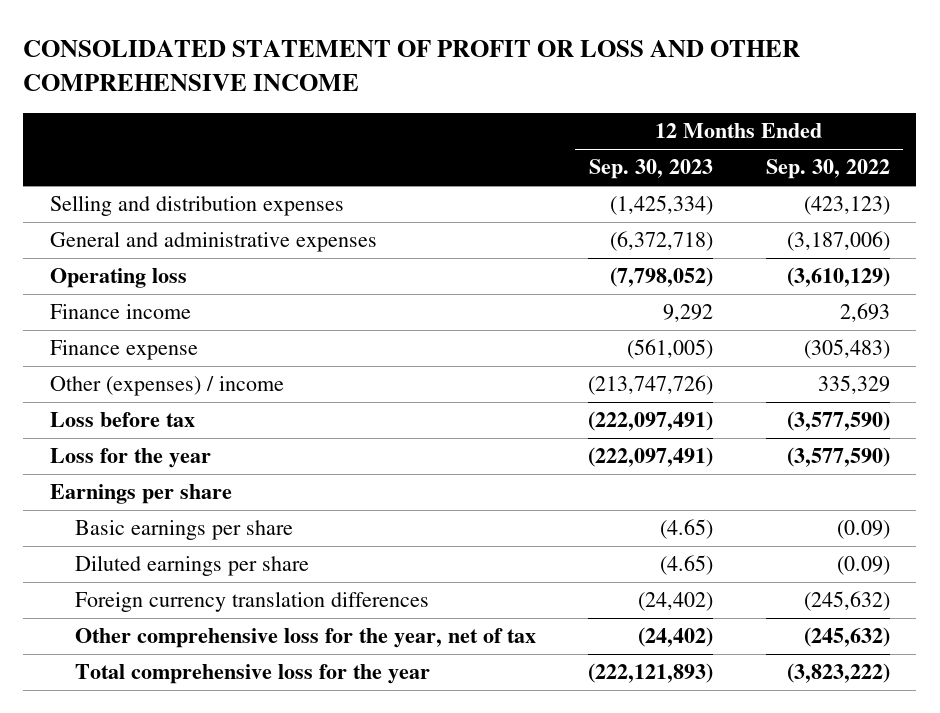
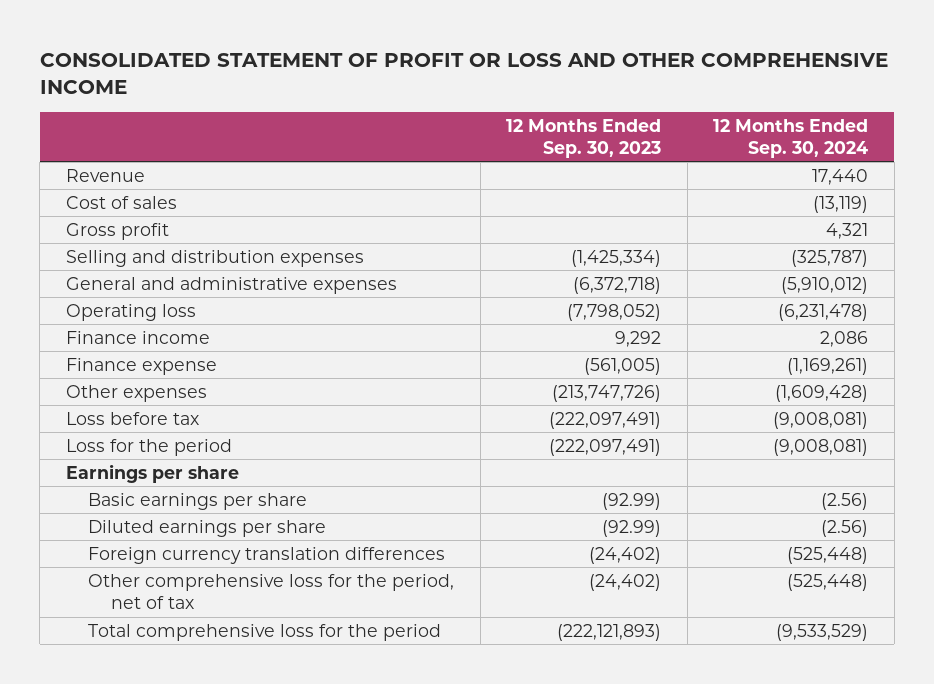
[765,159,890,180] Sep. 30, 2022 -> none
none -> [713,118,869,158] 12 Months Ended Sep. 30, 2024
none -> [65,168,145,182] Revenue
none -> [65,195,177,209] Cost of sales
none -> [65,222,169,240] Gross profit
[49,376,284,397] Other (expenses) / income -> [65,384,207,402] Other expenses
[49,448,211,469] Loss for the year -> [65,438,232,456] Loss for the period
[660,519,714,540] (4.65) -> [602,492,662,510] (92.99)
[660,555,714,576] (4.65) -> [602,519,662,537] (92.99)
[74,628,536,649] Other comprehensive loss for the year, net of tax -> [88,573,455,610] Other comprehensive loss for the period, net of tax
[74,664,430,685] Total comprehensive loss for the year -> [88,623,442,641] Total comprehensive loss for the period

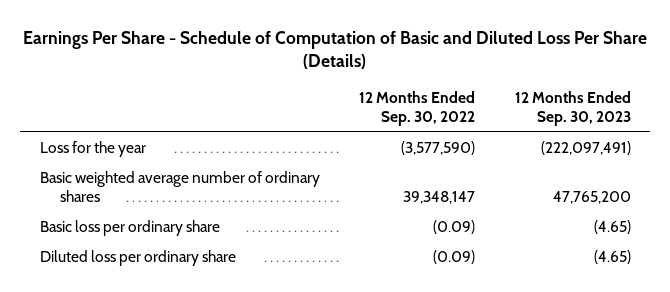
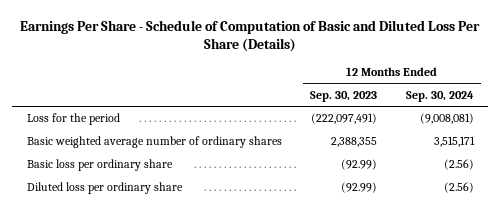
[359,91,476,127] 12 Months Ended Sep. 30, 2022 -> none
none -> [405,90,474,102] Sep. 30, 2024
[39,141,146,158] Loss for the year -> [26,113,120,126] Loss for the period
[552,191,631,205] 47,765,200 -> [331,137,378,148] 2,388,355
[593,220,631,235] (4.65) -> [341,159,378,171] (92.99)
[593,250,631,265] (4.65) -> [341,182,378,194] (92.99)

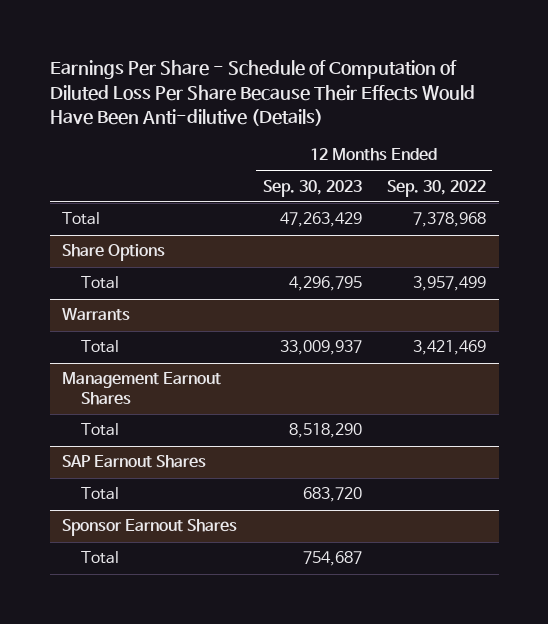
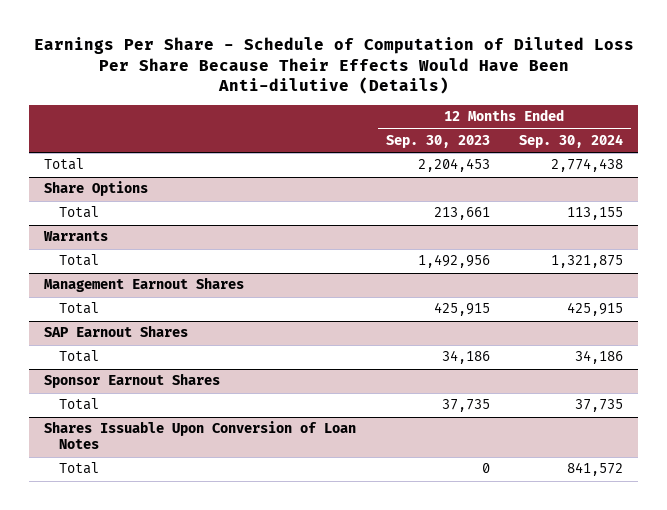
[387,179,487,197] Sep. 30, 2022 -> none
none -> [519,133,624,148] Sep. 30, 2024
[279,212,362,228] 47,263,429 -> [417,158,490,173] 2,204,453
[288,276,362,292] 4,296,795 -> [433,207,490,221] 213,661
[279,340,362,356] 33,009,937 -> [417,254,490,269] 1,492,956
[288,423,362,439] 8,518,290 -> [433,302,490,317] 425,915
[302,487,362,503] 683,720 -> [441,350,490,365] 34,186
[302,551,362,567] 754,687 -> [441,399,490,413] 37,735
none -> [44,421,357,450] Shares Issuable Upon Conversion of Loan Notes
none -> [58,462,99,475] Total

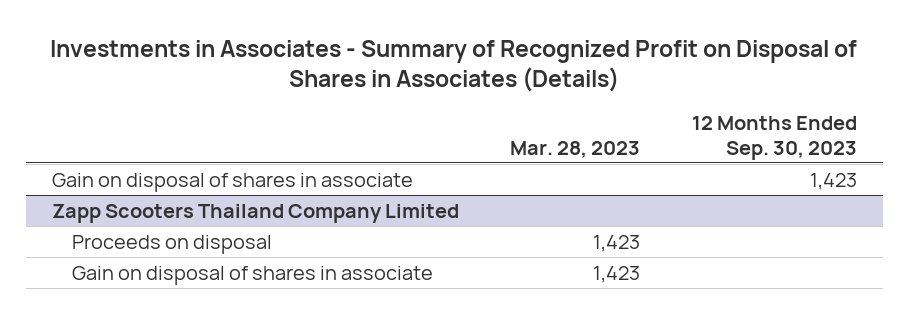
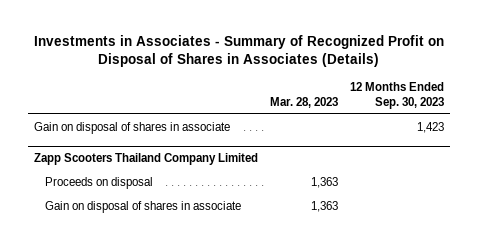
[593,234,641,252] 1,423 -> [311,176,339,188] 1,363
[593,265,641,283] 1,423 -> [311,200,339,212] 1,363

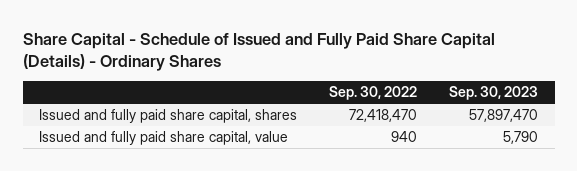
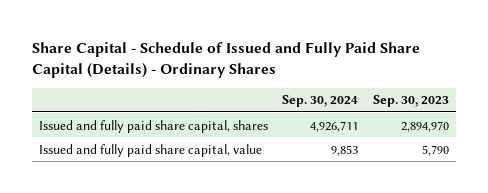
[329,86,418,101] Sep. 30, 2022 -> none
none -> [282,95,359,108] Sep. 30, 2024
[469,109,539,123] 57,897,470 -> [400,120,449,132] 2,894,970

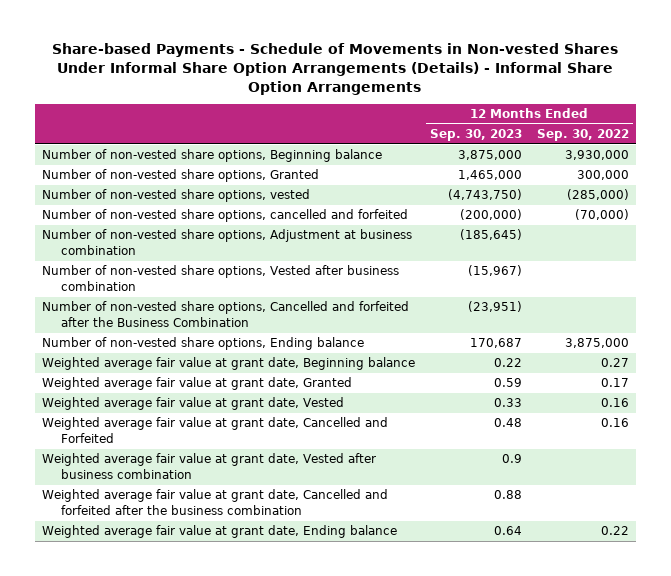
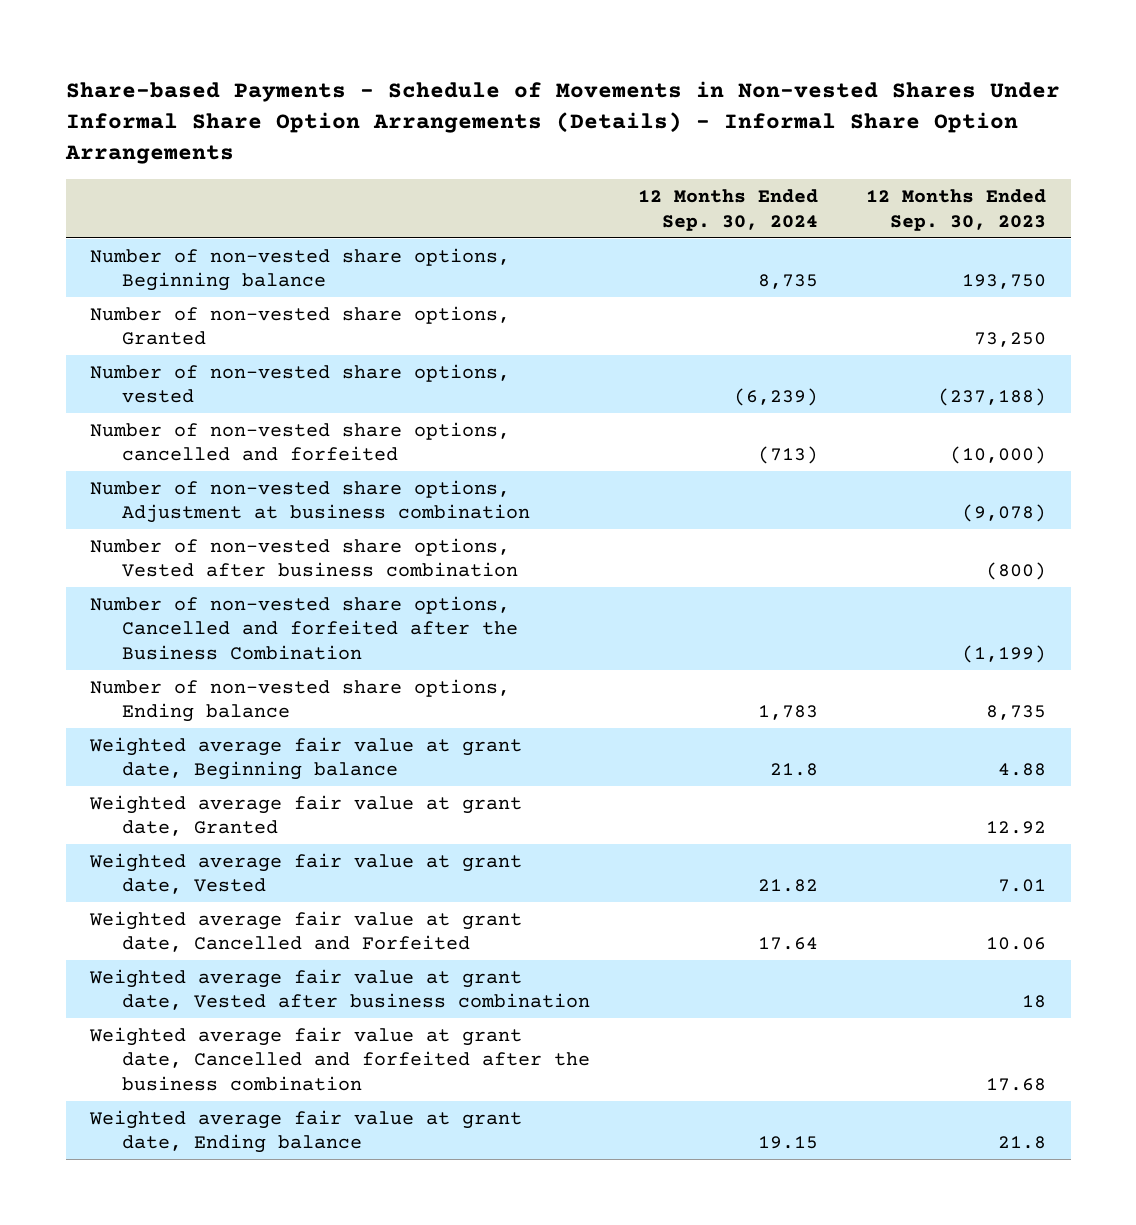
[536,129,629,142] Sep. 30, 2022 -> none
none -> [638,188,819,231] 12 Months Ended Sep. 30, 2024
[457,150,522,161] 3,875,000 -> [962,274,1047,290] 193,750
[457,170,522,181] 1,465,000 -> [974,332,1047,348] 73,250
[447,189,522,201] (4,743,750) -> [938,388,1047,407] (237,188)
[459,209,522,221] (200,000) -> [950,446,1047,465] (10,000)
[459,229,522,241] (185,645) -> [962,504,1047,523] (9,078)
[467,265,522,277] (15,967) -> [986,562,1047,581] (800)
[467,301,522,313] (23,951) -> [962,645,1047,664] (1,199)
[469,338,522,349] 170,687 -> [986,705,1047,721] 8,735
[493,358,522,368] 0.22 -> [998,763,1047,777] 4.88
[493,378,522,388] 0.59 -> [986,821,1047,835] 12.92
[493,398,522,408] 0.33 -> [998,879,1047,893] 7.01
[493,418,522,428] 0.48 -> [986,937,1047,951] 10.06
[501,454,522,464] 0.9 -> [1022,995,1047,1009] 18
[493,490,522,500] 0.88 -> [986,1078,1047,1092] 17.68
[493,526,522,536] 0.64 -> [998,1136,1047,1150] 21.8

